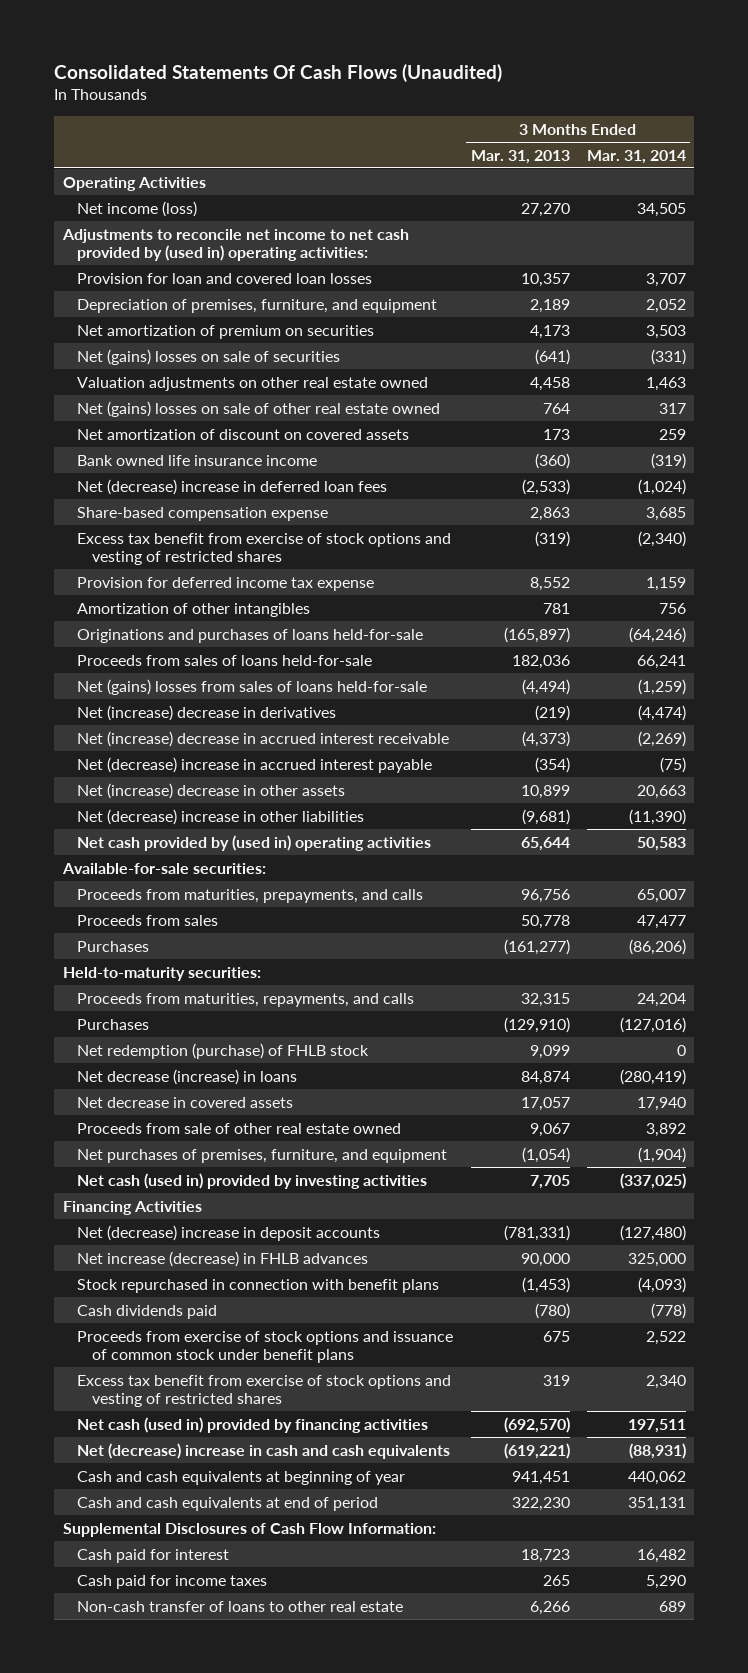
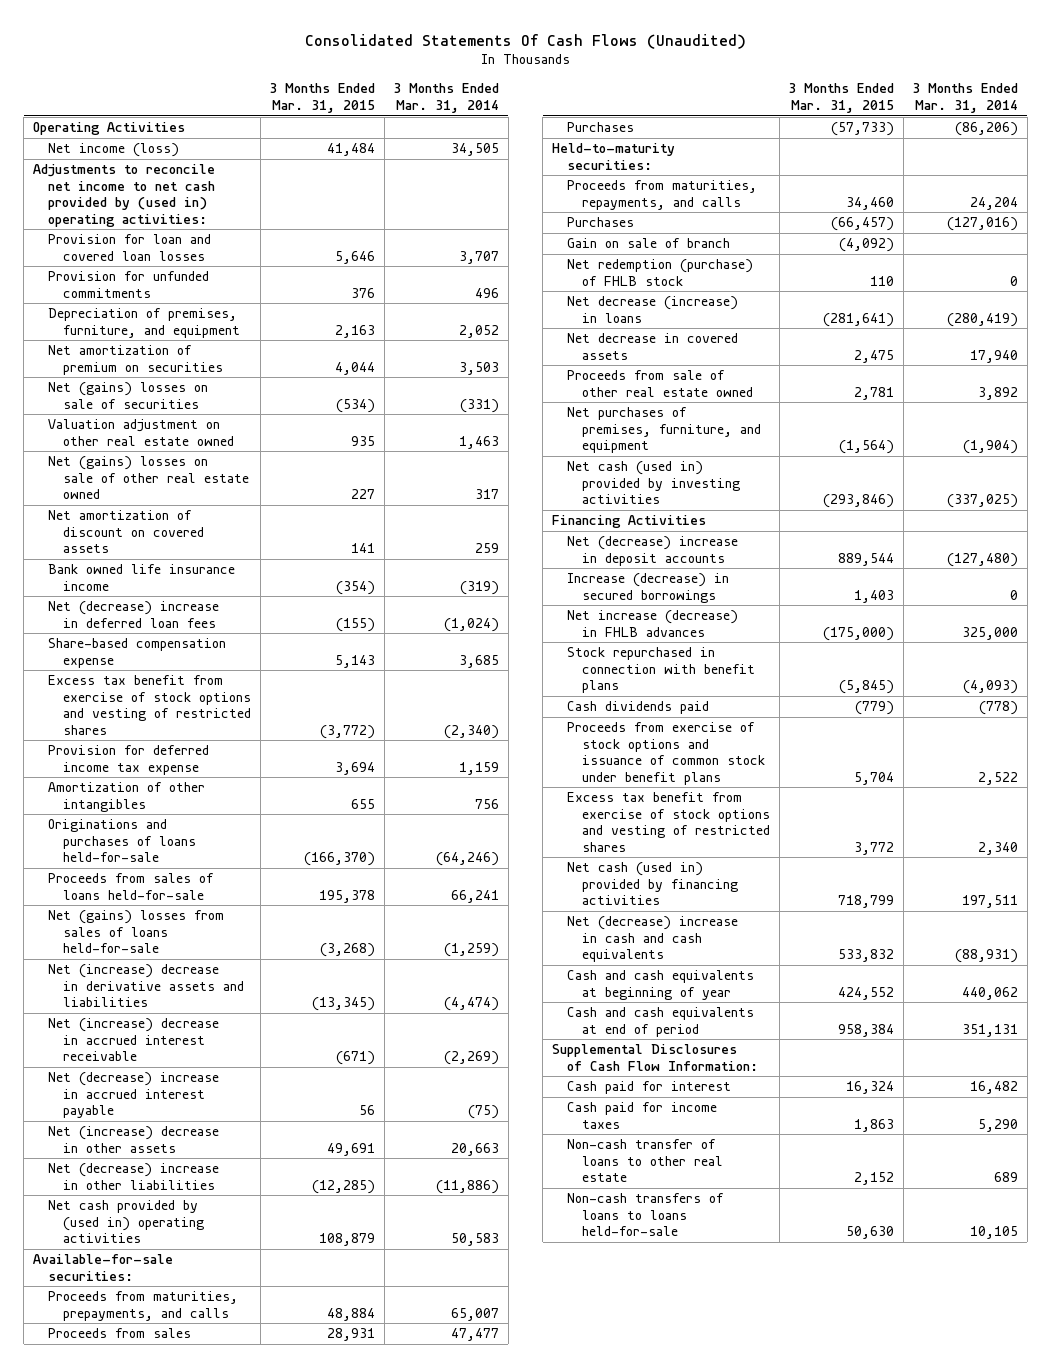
[470,149,570,164] Mar. 31, 2013 -> none
none -> [269,83,376,113] 3 Months Ended Mar. 31, 2015
none -> [47,271,209,298] Provision for unfunded commitments
[77,376,429,391] Valuation adjustments on other real estate owned -> [47,419,234,446] Valuation adjustment on other real estate owned
[77,704,337,721] Net (increase) decrease in derivatives -> [47,964,244,1008] Net (increase) decrease in derivative assets and liabilities
[628,808,686,825] (11,390) -> [436,1179,500,1194] (11,886)
none -> [566,238,730,249] Gain on sale of branch
none -> [566,573,729,603] Increase (decrease) in secured borrowings
none -> [566,1193,724,1237] Non-cash transfers of loans to loans held-for-sale

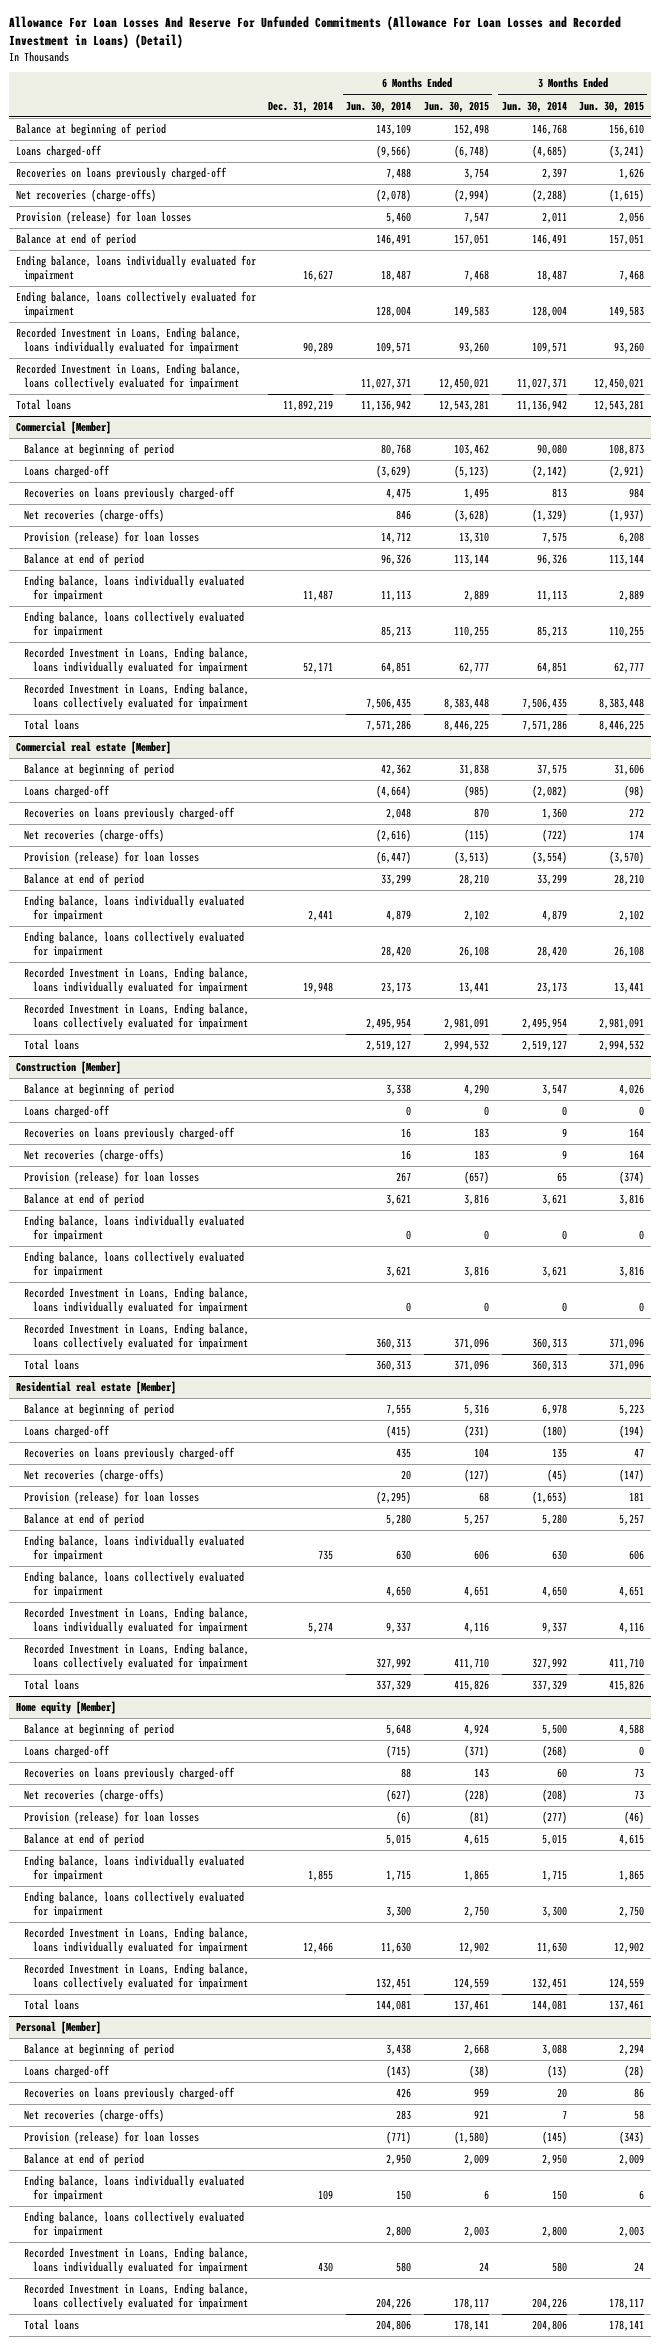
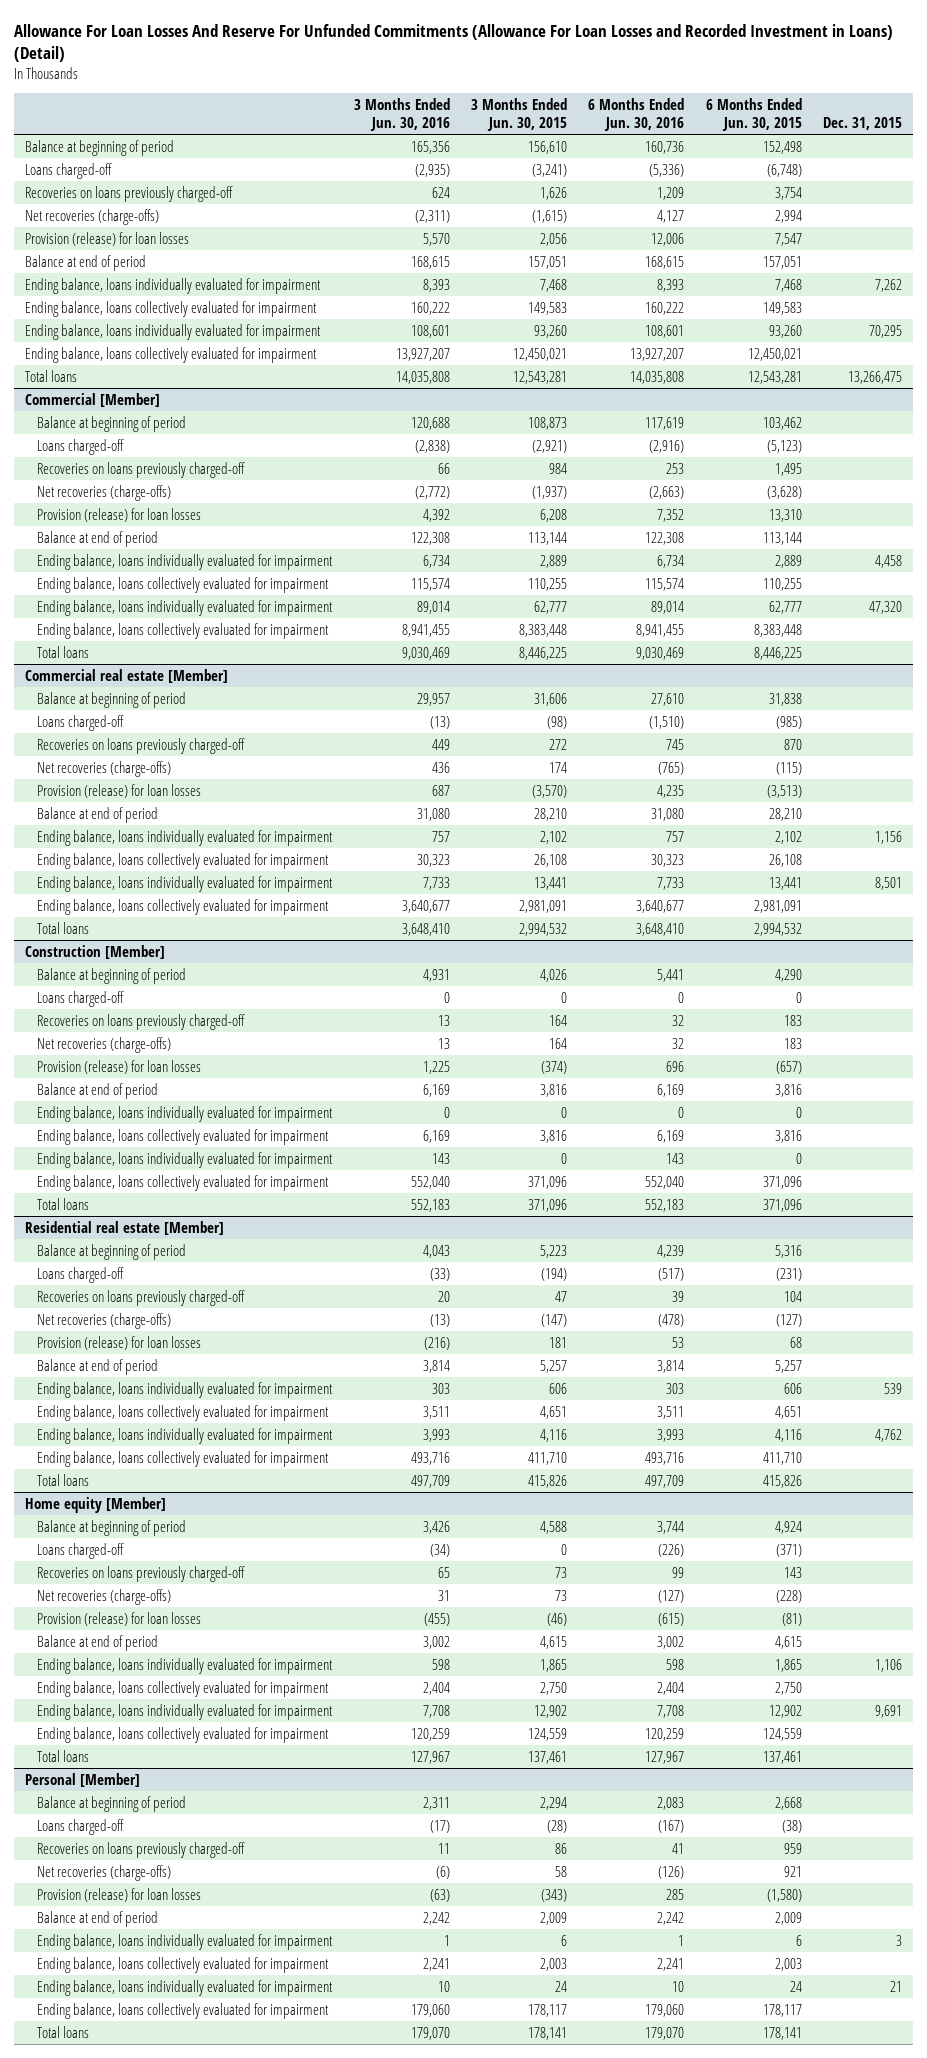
[268,100,334,113] Dec. 31, 2014 -> none
[346,100,412,113] Jun. 30, 2014 -> none
[501,100,567,113] Jun. 30, 2014 -> none
none -> [353,97,450,131] 3 Months Ended Jun. 30, 2016
none -> [588,97,685,131] 6 Months Ended Jun. 30, 2016
none -> [823,116,903,130] Dec. 31, 2015
[453,189,489,203] (2,994) -> [774,209,802,223] 2,994
[15,327,241,355] Recorded Investment in Loans, Ending balance, loans individually evaluated for impairment -> [24,323,321,340] Ending balance, loans individually evaluated for impairment
[15,363,241,391] Recorded Investment in Loans, Ending balance, loans collectively evaluated for impairment -> [24,346,317,363] Ending balance, loans collectively evaluated for impairment
[24,647,250,675] Recorded Investment in Loans, Ending balance, loans individually evaluated for impairment -> [37,599,334,616] Ending balance, loans individually evaluated for impairment
[24,683,250,711] Recorded Investment in Loans, Ending balance, loans collectively evaluated for impairment -> [37,622,330,639] Ending balance, loans collectively evaluated for impairment
[24,967,250,995] Recorded Investment in Loans, Ending balance, loans individually evaluated for impairment -> [37,875,334,892] Ending balance, loans individually evaluated for impairment
[24,1003,250,1031] Recorded Investment in Loans, Ending balance, loans collectively evaluated for impairment -> [37,898,330,915] Ending balance, loans collectively evaluated for impairment
[24,1287,250,1315] Recorded Investment in Loans, Ending balance, loans individually evaluated for impairment -> [37,1151,334,1168] Ending balance, loans individually evaluated for impairment
[24,1323,250,1351] Recorded Investment in Loans, Ending balance, loans collectively evaluated for impairment -> [37,1174,330,1191] Ending balance, loans collectively evaluated for impairment
[24,1607,250,1635] Recorded Investment in Loans, Ending balance, loans individually evaluated for impairment -> [37,1427,334,1444] Ending balance, loans individually evaluated for impairment
[24,1643,250,1671] Recorded Investment in Loans, Ending balance, loans collectively evaluated for impairment -> [37,1450,330,1467] Ending balance, loans collectively evaluated for impairment
[24,1927,250,1955] Recorded Investment in Loans, Ending balance, loans individually evaluated for impairment -> [37,1703,334,1720] Ending balance, loans individually evaluated for impairment
[24,1963,250,1991] Recorded Investment in Loans, Ending balance, loans collectively evaluated for impairment -> [37,1726,330,1743] Ending balance, loans collectively evaluated for impairment
[24,2247,250,2275] Recorded Investment in Loans, Ending balance, loans individually evaluated for impairment -> [37,1979,334,1996] Ending balance, loans individually evaluated for impairment
[24,2283,250,2311] Recorded Investment in Loans, Ending balance, loans collectively evaluated for impairment -> [37,2002,330,2019] Ending balance, loans collectively evaluated for impairment

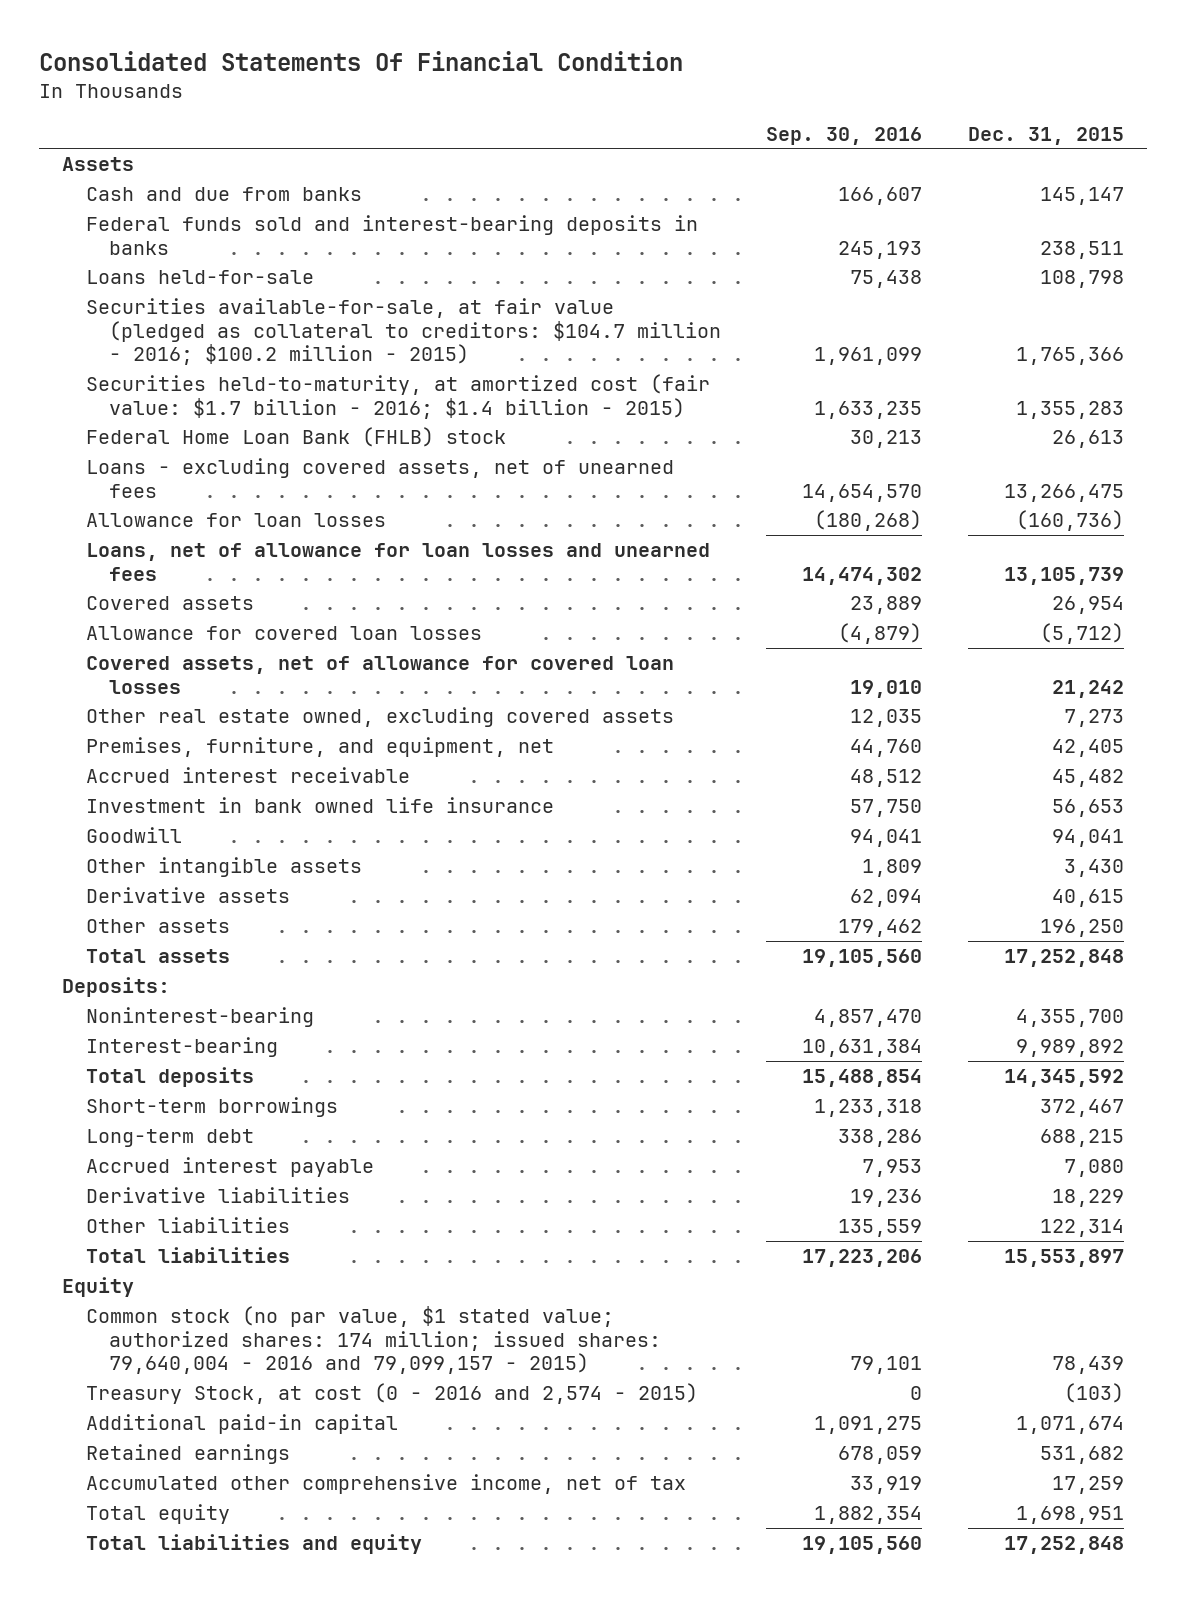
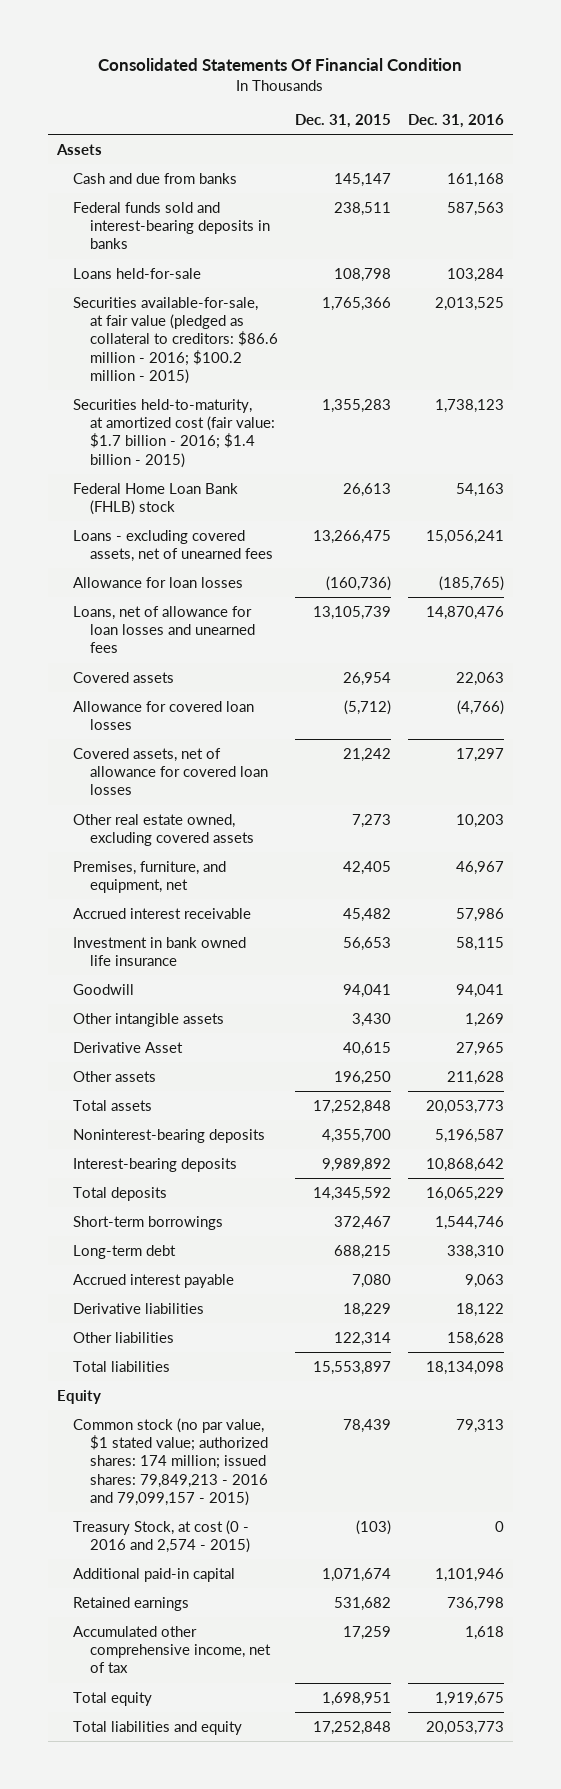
[766,126,923,145] Sep. 30, 2016 -> none
none -> [408,114,505,129] Dec. 31, 2016
[85,298,721,366] Securities available-for-sale, at fair value (pledged as collateral to creditors: $104.7 million - 2016; $100.2 million - 2015) -> [73,296,278,385] Securities available-for-sale, at fair value (pledged as collateral to creditors: $86.6 million - 2016; $100.2 million - 2015)
[85,887,290,904] Derivative assets -> [73,1041,184,1053] Derivative Asset
[62,977,171,998] Deposits: -> none
[85,1007,314,1028] Noninterest-bearing -> [73,1128,266,1143] Noninterest-bearing deposits
[85,1037,278,1058] Interest-bearing -> [73,1157,238,1172] Interest-bearing deposits
[85,1306,661,1375] Common stock (no par value, $1 stated value; authorized shares: 174 million; issued shares: 79,640,004 - 2016 and 79,099,157 - 2015) -> [73,1417,268,1507] Common stock (no par value, $1 stated value; authorized shares: 174 million; issued shares: 79,849,213 - 2016 and 79,099,157 - 2015)

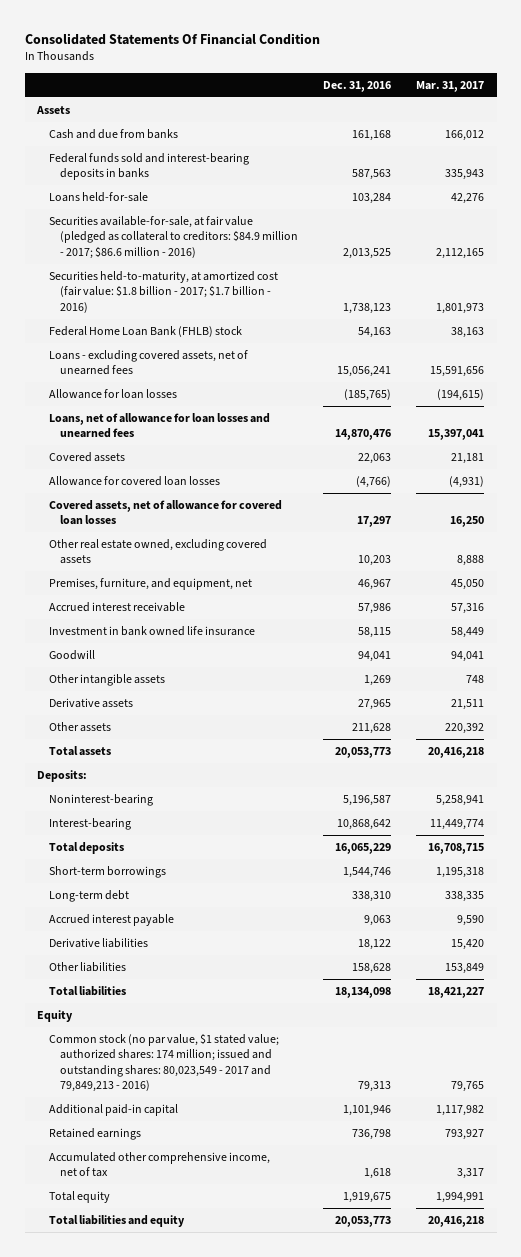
[294,114,391,129] Dec. 31, 2015 -> none
none -> [416,80,485,92] Mar. 31, 2017
[73,296,278,385] Securities available-for-sale, at fair value (pledged as collateral to creditors: $86.6 million - 2016; $100.2 million - 2015) -> [48,216,298,259] Securities available-for-sale, at fair value (pledged as collateral to creditors: $84.9 million - 2017; $86.6 million - 2016)
[73,398,275,468] Securities held-to-maturity, at amortized cost (fair value: $1.7 billion - 2016; $1.4 billion - 2015) -> [48,271,278,313] Securities held-to-maturity, at amortized cost (fair value: $1.8 billion - 2017; $1.7 billion - 2016)
[73,1041,184,1053] Derivative Asset -> [48,698,133,709] Derivative assets
none -> [37,770,88,783] Deposits:
[73,1128,266,1143] Noninterest-bearing deposits -> [48,794,153,807] Noninterest-bearing
[73,1157,238,1172] Interest-bearing deposits -> [48,818,131,831] Interest-bearing
[73,1519,250,1554] Treasury Stock, at cost (0 - 2016 and 2,574 - 2015) -> none
[73,1417,268,1507] Common stock (no par value, $1 stated value; authorized shares: 174 million; issued shares: 79,849,213 - 2016 and 79,099,157 - 2015) -> [48,1034,279,1093] Common stock (no par value, $1 stated value; authorized shares: 174 million; issued and outstanding shares: 80,023,549 - 2017 and 79,849,213 - 2016)

